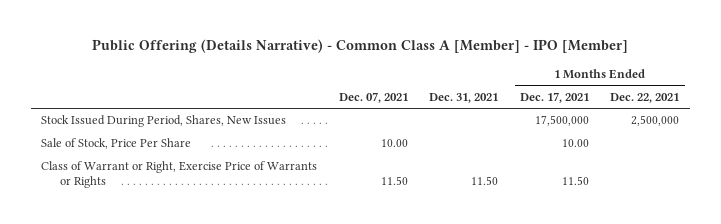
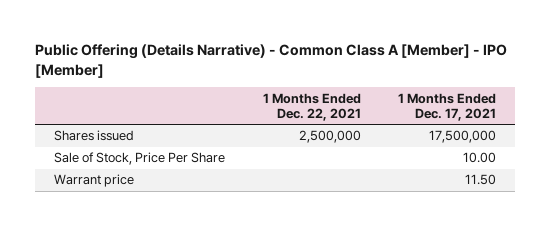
[338,91,408,103] Dec. 07, 2021 -> none
[429,92,499,103] Dec. 31, 2021 -> none
[41,115,287,128] Stock Issued During Period, Shares, New Issues -> [53,130,134,142] Shares issued
[41,161,318,189] Class of Warrant or Right, Exercise Price of Warrants or Rights -> [53,174,134,188] Warrant price

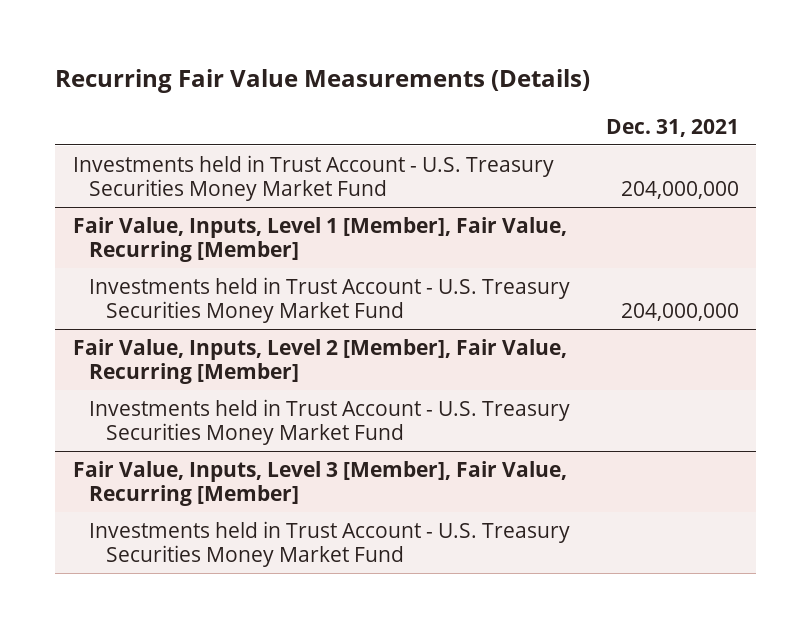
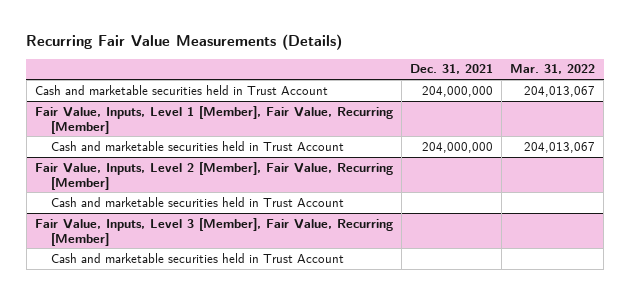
none -> [510,64,596,75] Mar. 31, 2022
[72,154,554,201] Investments held in Trust Account - U.S. Treasury Securities Money Market Fund -> [34,84,328,95] Cash and marketable securities held in Trust Account
[89,276,571,323] Investments held in Trust Account - U.S. Treasury Securities Money Market Fund -> [50,140,344,151] Cash and marketable securities held in Trust Account
[89,398,571,445] Investments held in Trust Account - U.S. Treasury Securities Money Market Fund -> [50,196,344,207] Cash and marketable securities held in Trust Account
[89,520,571,567] Investments held in Trust Account - U.S. Treasury Securities Money Market Fund -> [50,252,344,263] Cash and marketable securities held in Trust Account

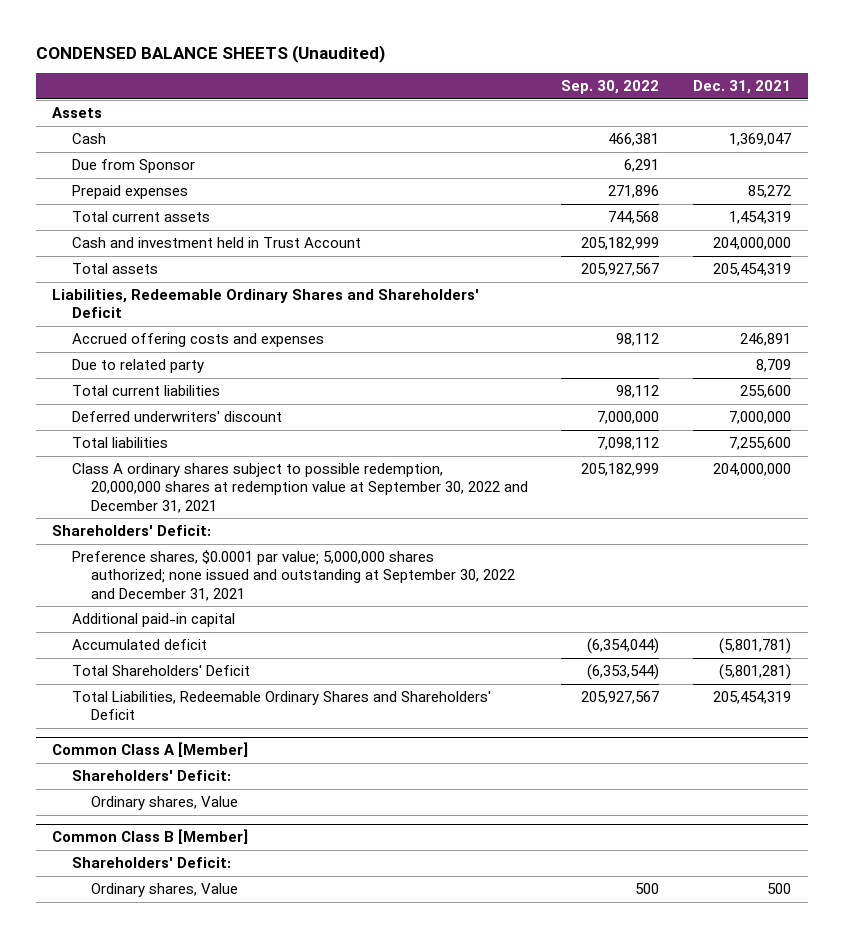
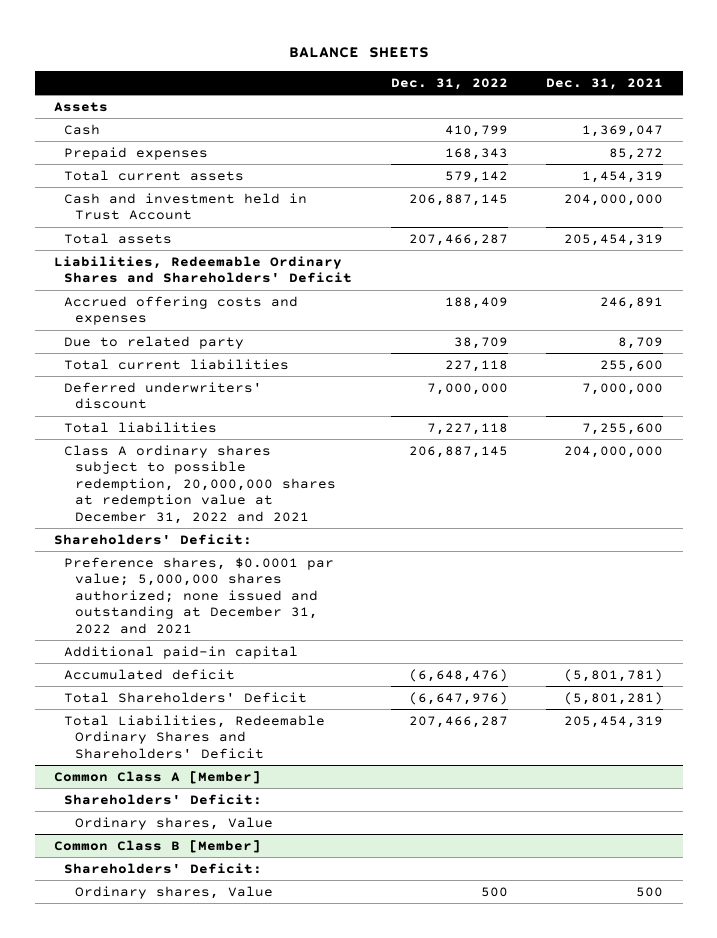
[35,44,385,63] CONDENSED BALANCE SHEETS (Unaudited) -> [288,46,429,58] BALANCE SHEETS
[561,80,660,95] Sep. 30, 2022 -> none
none -> [390,77,508,90] Dec. 31, 2022
[71,159,195,174] Due from Sponsor -> none
[71,463,528,513] Class A ordinary shares subject to possible redemption, 20,000,000 shares at redemption value at September 30, 2022 and December 31, 2021 -> [64,444,336,524] Class A ordinary shares subject to possible redemption, 20,000,000 shares at redemption value at December 31, 2022 and 2021
[71,550,515,601] Preference shares, $0.0001 par value; 5,000,000 shares authorized; none issued and outstanding at September 30, 2022 and December 31, 2021 -> [64,556,335,634] Preference shares, $0.0001 par value; 5,000,000 shares authorized; none issued and outstanding at December 31, 2022 and 2021

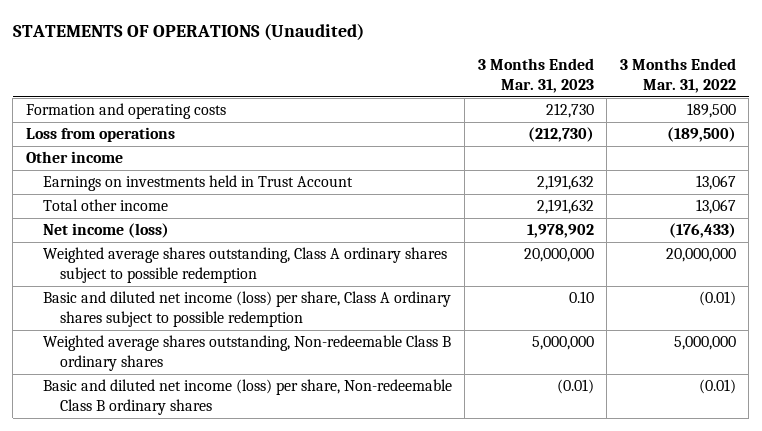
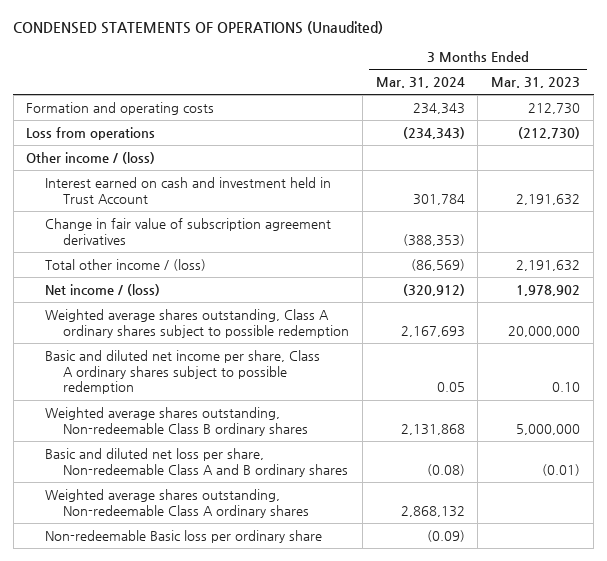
[12,22,364,40] STATEMENTS OF OPERATIONS (Unaudited) -> [13,21,384,35] CONDENSED STATEMENTS OF OPERATIONS (Unaudited)
[619,57,736,93] 3 Months Ended Mar. 31, 2022 -> none
none -> [375,77,465,89] Mar. 31, 2024
[25,151,123,164] Other income -> [26,151,156,164] Other income / (loss)
[43,175,354,192] Earnings on investments held in Trust Account -> [44,176,331,204] Interest earned on cash and investment held in Trust Account
none -> [44,217,331,245] Change in fair value of subscription agreement derivatives
[43,199,169,212] Total other income -> [44,258,206,271] Total other income / (loss)
[43,223,170,239] Net income (loss) -> [44,283,160,296] Net income / (loss)
[43,291,452,328] Basic and diluted net income (loss) per share, Class A ordinary shares subject to possible redemption -> [44,349,320,395] Basic and diluted net income per share, Class A ordinary shares subject to possible redemption
[43,379,453,416] Basic and diluted net income (loss) per share, Non-redeemable Class B ordinary shares -> [44,447,348,477] Basic and diluted net loss per share, Non-redeemable Class A and B ordinary shares
none -> [44,488,309,518] Weighted average shares outstanding, Non-redeemable Class A ordinary shares
none -> [44,529,322,543] Non-redeemable Basic loss per ordinary share

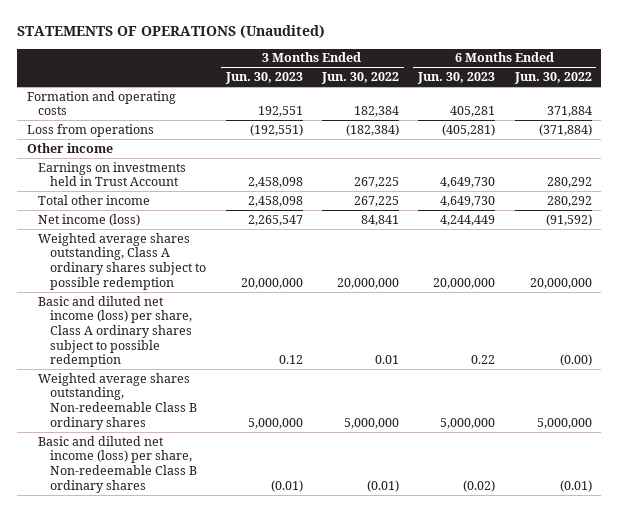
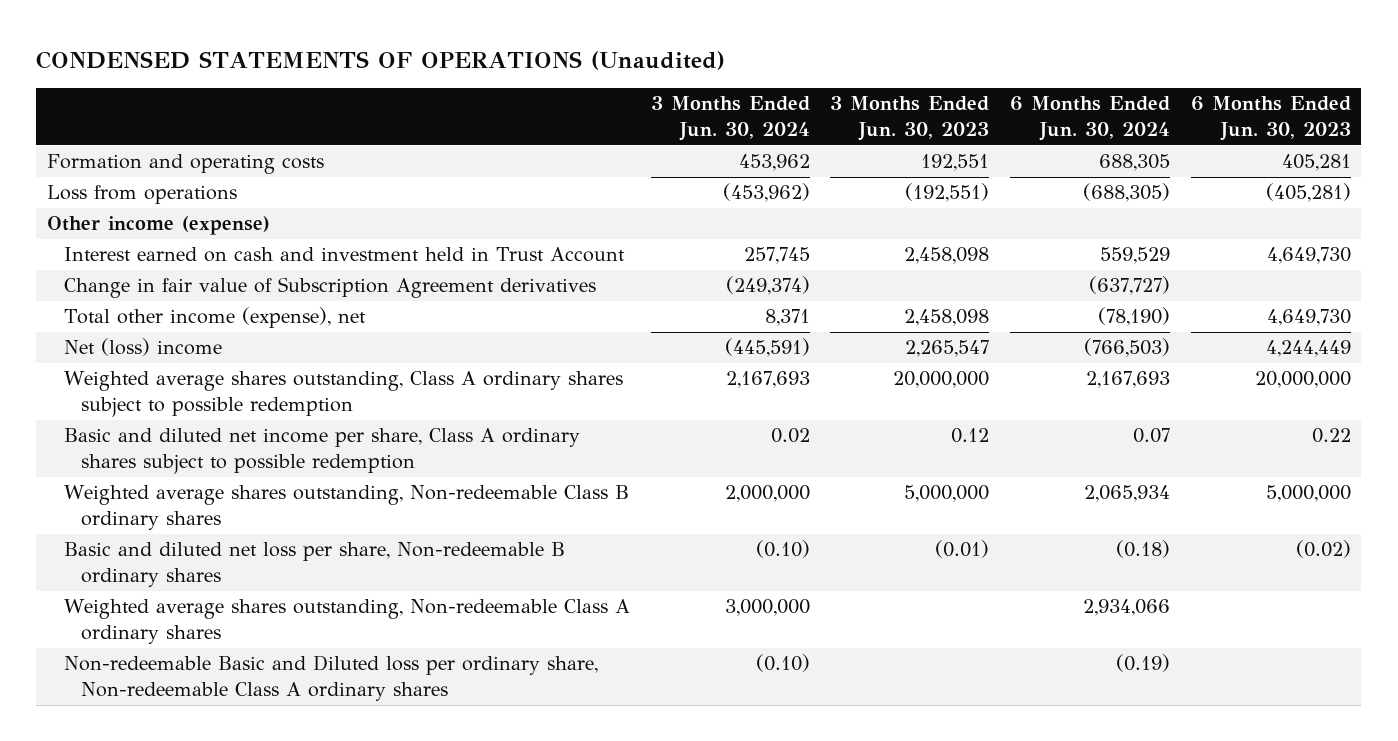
[17,25,326,39] STATEMENTS OF OPERATIONS (Unaudited) -> [36,50,726,70] CONDENSED STATEMENTS OF OPERATIONS (Unaudited)
[320,72,399,85] Jun. 30, 2022 -> none
[513,72,592,85] Jun. 30, 2022 -> none
none -> [650,96,810,142] 3 Months Ended Jun. 30, 2024
none -> [1010,96,1171,142] 6 Months Ended Jun. 30, 2024
[26,142,113,153] Other income -> [46,216,270,236] Other income (expense)
[38,161,187,187] Earnings on investments held in Trust Account -> [64,247,626,263] Interest earned on cash and investment held in Trust Account
none -> [64,277,597,299] Change in fair value of Subscription Agreement derivatives
[38,194,151,205] Total other income -> [64,307,367,329] Total other income (expense), net
[38,213,141,226] Net income (loss) -> [64,338,223,357] Net (loss) income
[38,295,193,368] Basic and diluted net income (loss) per share, Class A ordinary shares subject to possible redemption -> [64,428,581,475] Basic and diluted net income per share, Class A ordinary shares subject to possible redemption
[38,435,198,493] Basic and diluted net income (loss) per share, Non-redeemable Class B ordinary shares -> [64,542,566,588] Basic and diluted net loss per share, Non-redeemable B ordinary shares
none -> [64,599,631,645] Weighted average shares outstanding, Non-redeemable Class A ordinary shares
none -> [64,655,599,702] Non-redeemable Basic and Diluted loss per ordinary share, Non-redeemable Class A ordinary shares

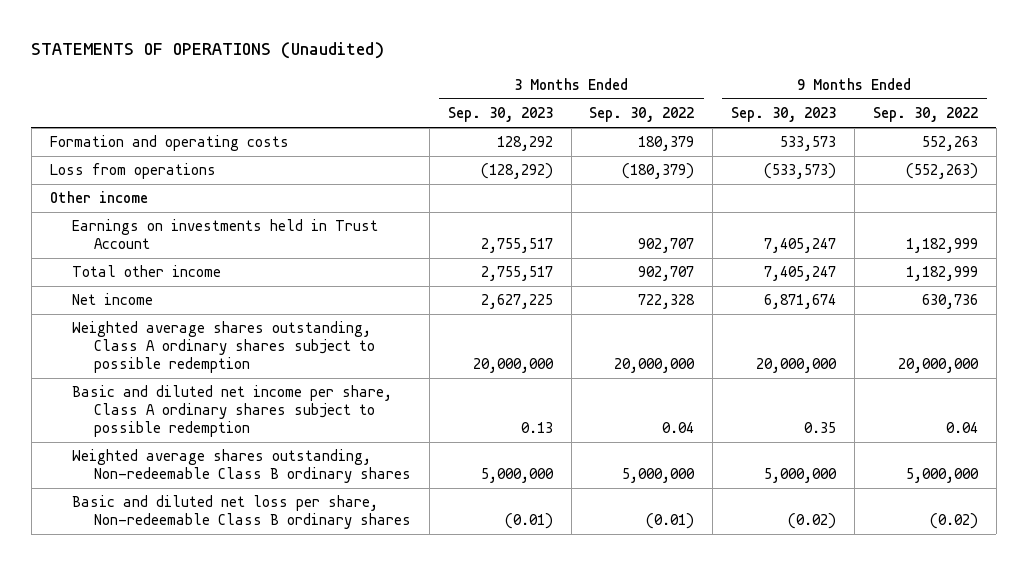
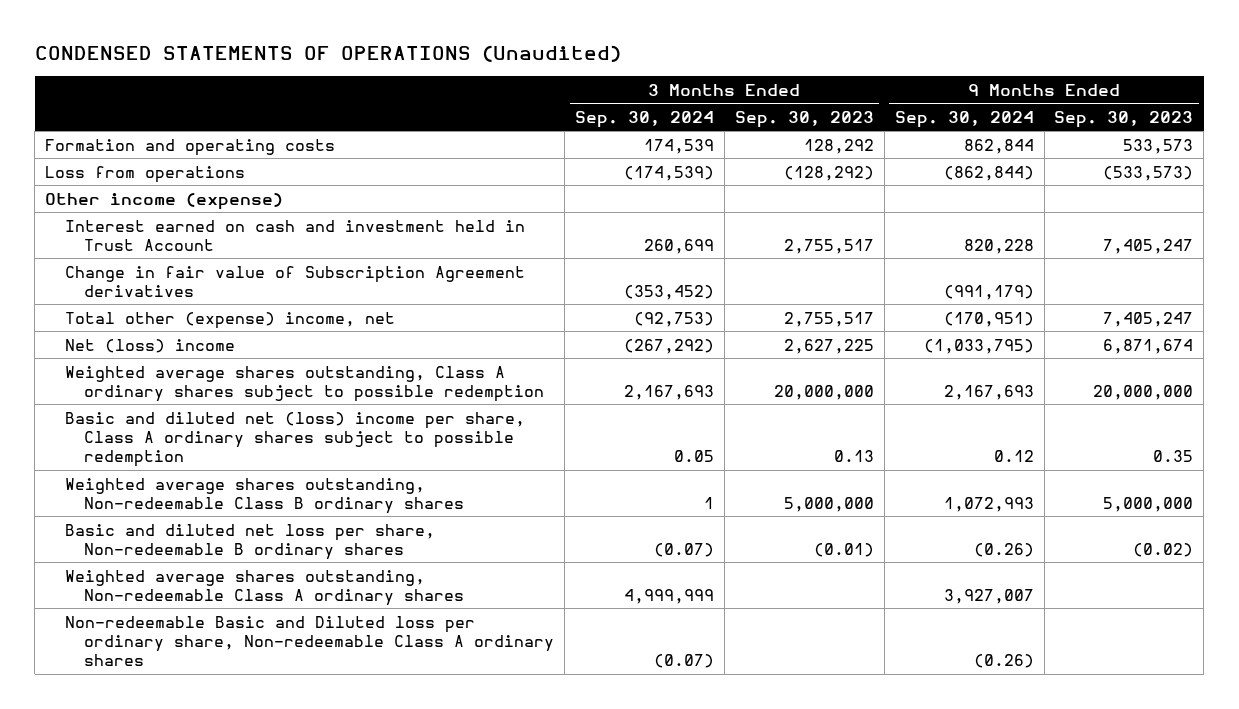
[31,41,385,59] STATEMENTS OF OPERATIONS (Unaudited) -> [34,44,621,62] CONDENSED STATEMENTS OF OPERATIONS (Unaudited)
[589,107,695,123] Sep. 30, 2022 -> none
[872,107,978,123] Sep. 30, 2022 -> none
none -> [574,110,714,128] Sep. 30, 2024
none -> [894,110,1034,128] Sep. 30, 2024
[49,191,148,204] Other income -> [45,192,284,210] Other income (expense)
[71,219,378,250] Earnings on investments held in Trust Account -> [64,219,525,252] Interest earned on cash and investment held in Trust Account
none -> [64,265,525,298] Change in fair value of Subscription Agreement derivatives
[71,265,221,278] Total other income -> [64,311,395,329] Total other (expense) income, net
[71,293,153,306] Net income -> [64,338,235,353] Net (loss) income
[71,385,392,438] Basic and diluted net income per share, Class A ordinary shares subject to possible redemption -> [64,411,525,468] Basic and diluted net (loss) income per share, Class A ordinary shares subject to possible redemption
[71,495,412,530] Basic and diluted net loss per share, Non-redeemable Class B ordinary shares -> [64,523,435,561] Basic and diluted net loss per share, Non-redeemable B ordinary shares
none -> [64,569,465,607] Weighted average shares outstanding, Non-redeemable Class A ordinary shares
none -> [64,615,555,667] Non-redeemable Basic and Diluted loss per ordinary share, Non-redeemable Class A ordinary shares

